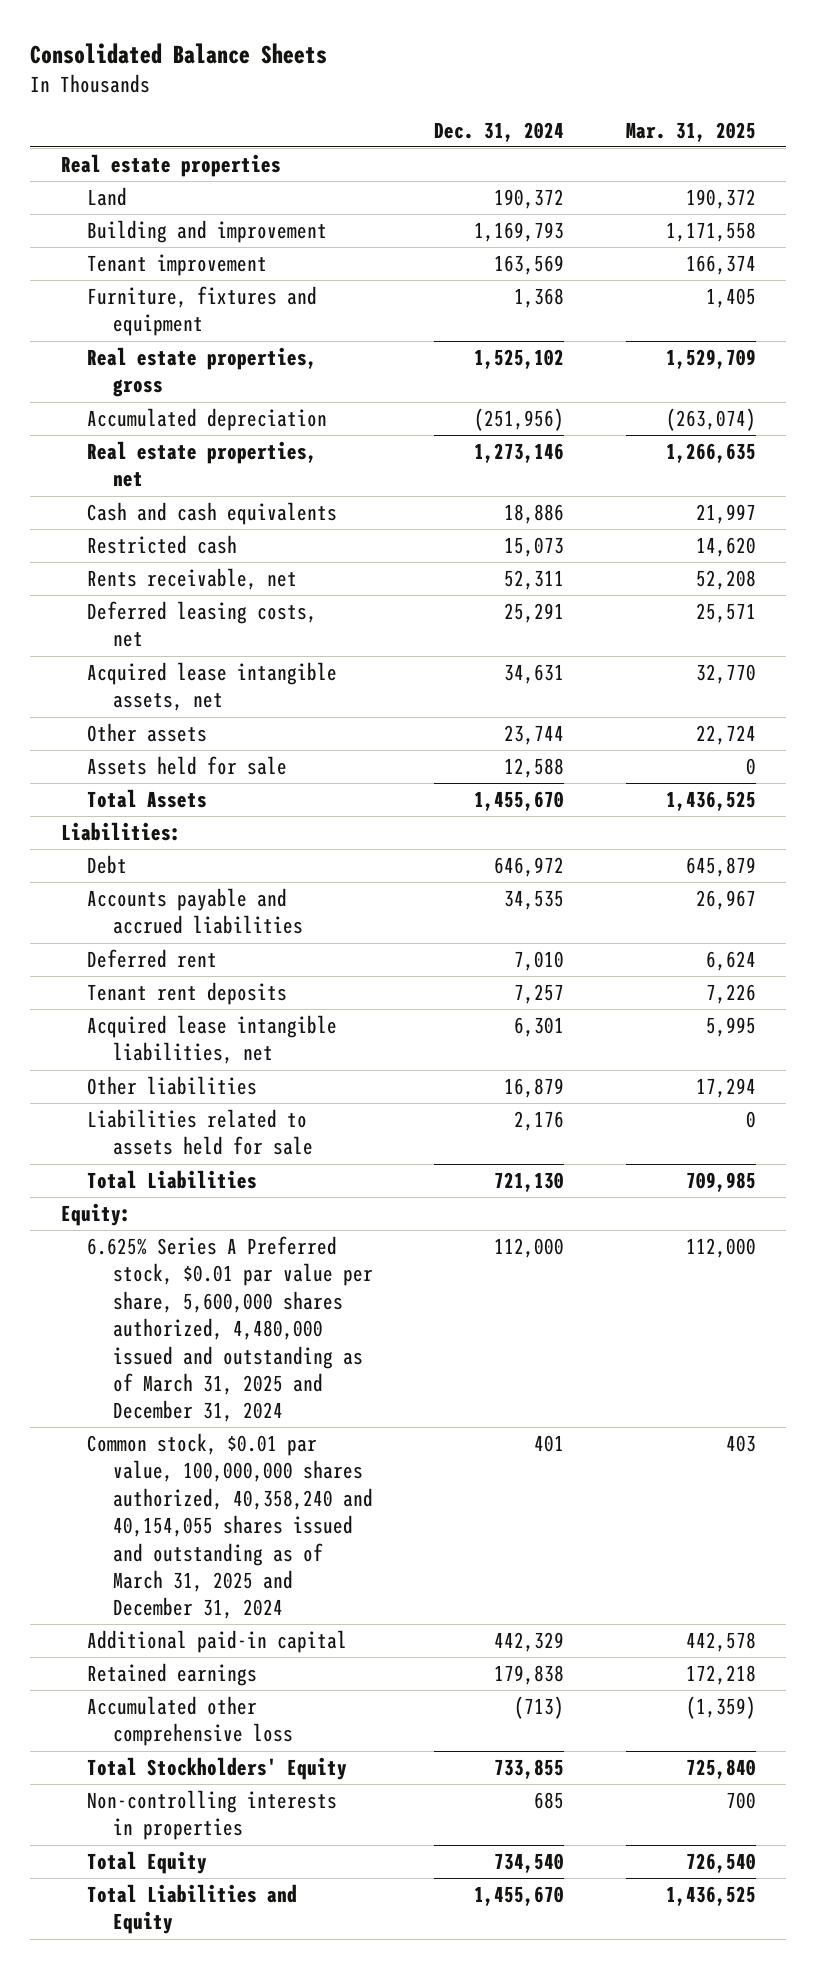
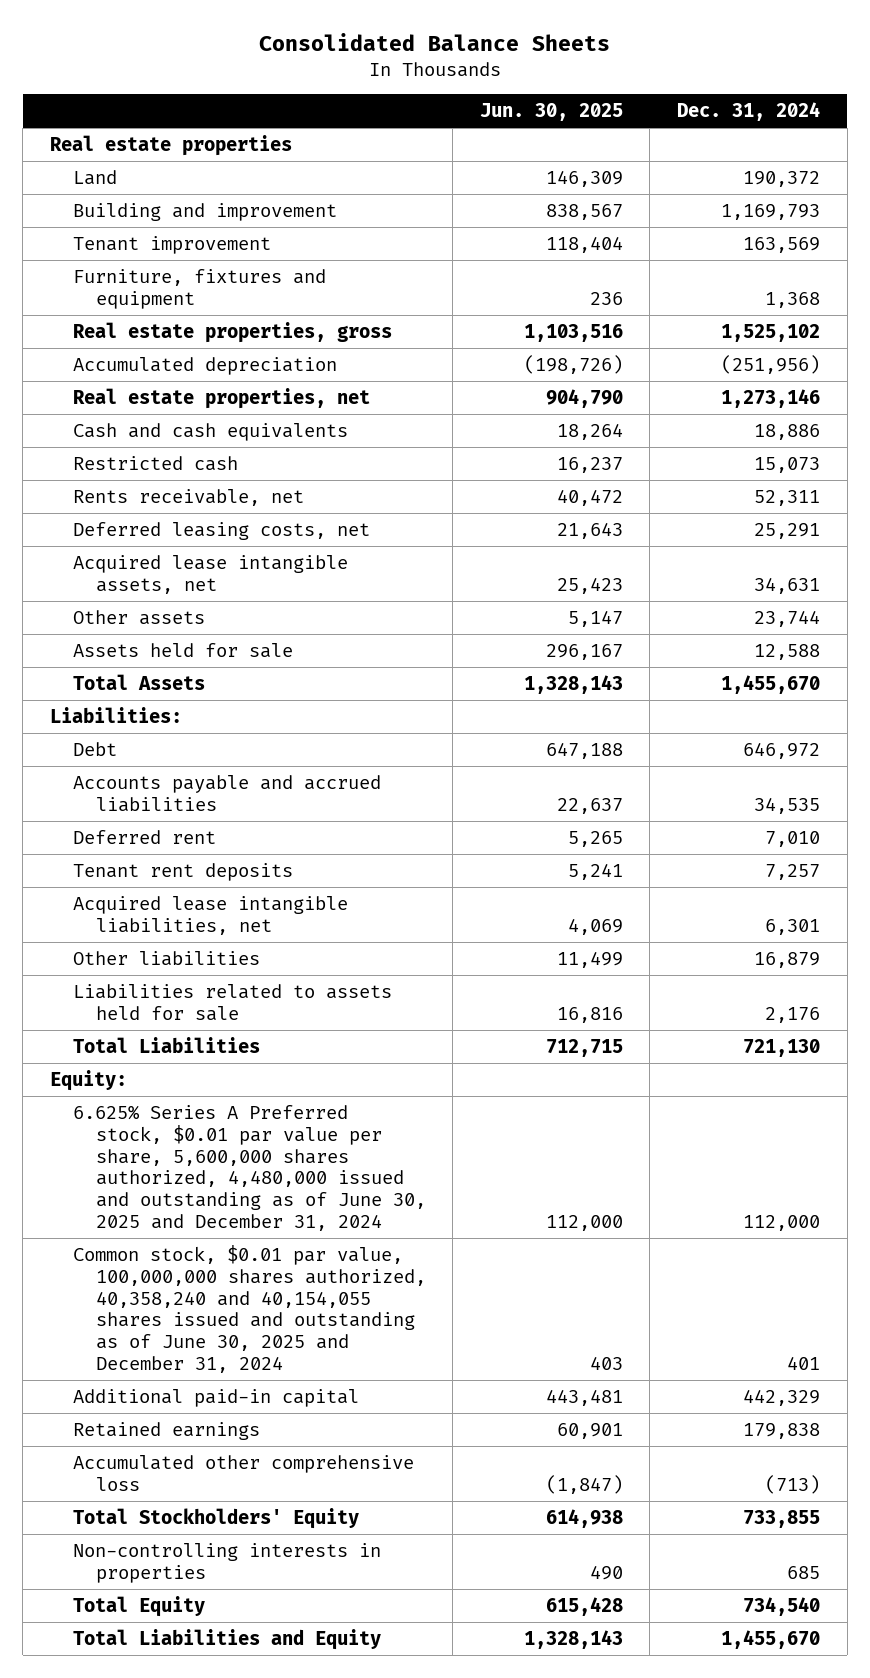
[625,121,756,142] Mar. 31, 2025 -> none
none -> [479,103,623,122] Jun. 30, 2025
[86,1236,373,1423] 6.625% Series A Preferred stock, $0.01 par value per share, 5,600,000 shares authorized, 4,480,000 issued and outstanding as of March 31, 2025 and December 31, 2024 -> [72,1104,426,1232] 6.625% Series A Preferred stock, $0.01 par value per share, 5,600,000 shares authorized, 4,480,000 issued and outstanding as of June 30, 2025 and December 31, 2024
[86,1433,373,1620] Common stock, $0.01 par value, 100,000,000 shares authorized, 40,358,240 and 40,154,055 shares issued and outstanding as of March 31, 2025 and December 31, 2024 -> [72,1244,426,1374] Common stock, $0.01 par value, 100,000,000 shares authorized, 40,358,240 and 40,154,055 shares issued and outstanding as of June 30, 2025 and December 31, 2024

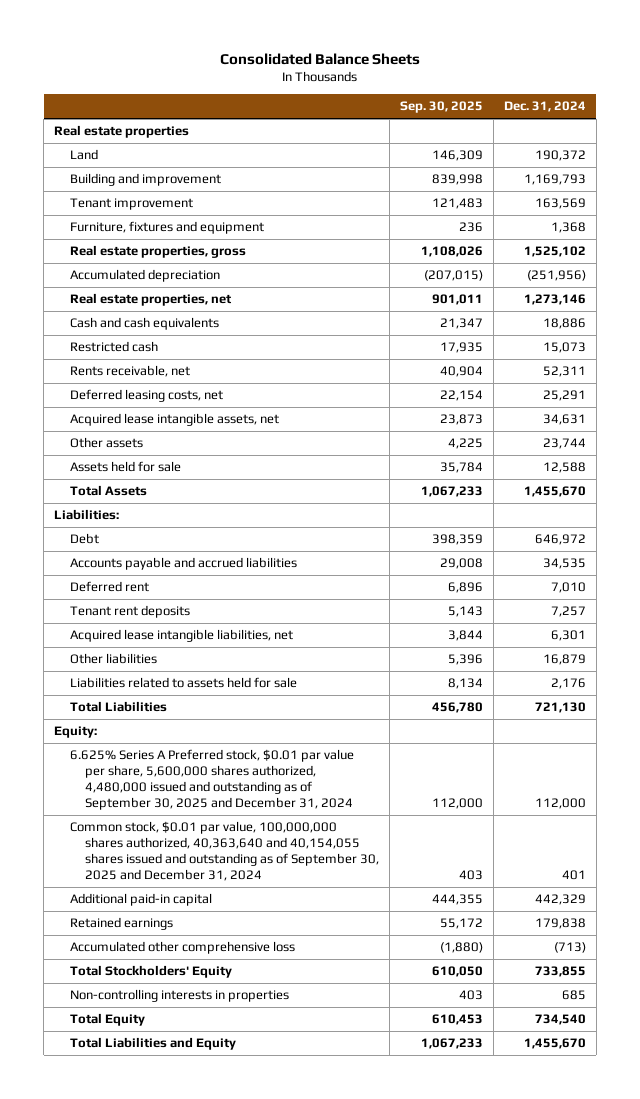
[479,103,623,122] Jun. 30, 2025 -> none
none -> [400,101,484,114] Sep. 30, 2025
[72,1104,426,1232] 6.625% Series A Preferred stock, $0.01 par value per share, 5,600,000 shares authorized, 4,480,000 issued and outstanding as of June 30, 2025 and December 31, 2024 -> [69,749,354,811] 6.625% Series A Preferred stock, $0.01 par value per share, 5,600,000 shares authorized, 4,480,000 issued and outstanding as of September 30, 2025 and December 31, 2024
[72,1244,426,1374] Common stock, $0.01 par value, 100,000,000 shares authorized, 40,358,240 and 40,154,055 shares issued and outstanding as of June 30, 2025 and December 31, 2024 -> [69,821,380,882] Common stock, $0.01 par value, 100,000,000 shares authorized, 40,363,640 and 40,154,055 shares issued and outstanding as of September 30, 2025 and December 31, 2024

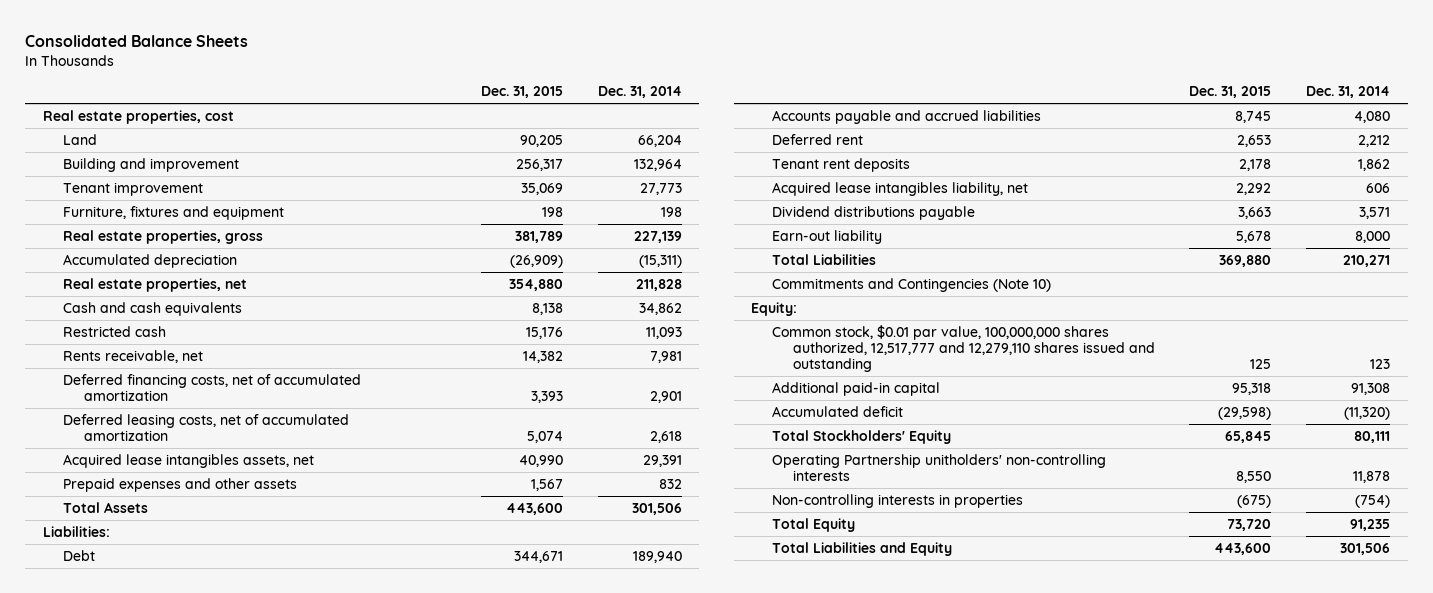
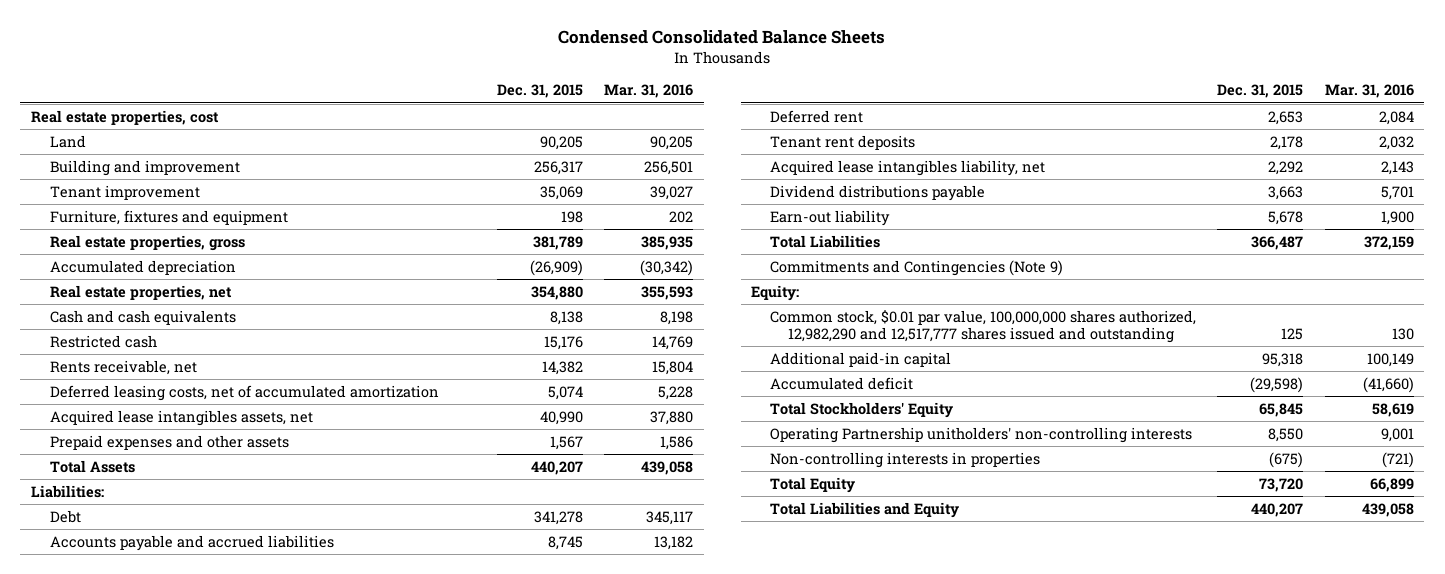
[25,34,249,47] Consolidated Balance Sheets -> [558,30,886,45] Condensed Consolidated Balance Sheets
[597,86,682,99] Dec. 31, 2014 -> none
none -> [604,84,694,99] Mar. 31, 2016
[63,373,362,401] Deferred financing costs, net of accumulated amortization -> none
[505,502,563,515] 443,600 -> [530,460,583,475] 440,207
[513,550,563,563] 344,671 -> [533,510,583,525] 341,278
[1219,254,1272,267] 369,880 -> [1251,235,1304,250] 366,487
[771,277,1051,292] Commitments and Contingencies (Note 10) -> [769,259,1063,276] Commitments and Contingencies (Note 9)
[771,324,1155,372] Common stock, $0.01 par value, 100,000,000 shares authorized, 12,517,777 and 12,279,110 shares issued and outstanding -> [769,309,1196,343] Common stock, $0.01 par value, 100,000,000 shares authorized, 12,982,290 and 12,517,777 shares issued and outstanding
[1214,542,1272,555] 443,600 -> [1251,502,1304,517] 440,207

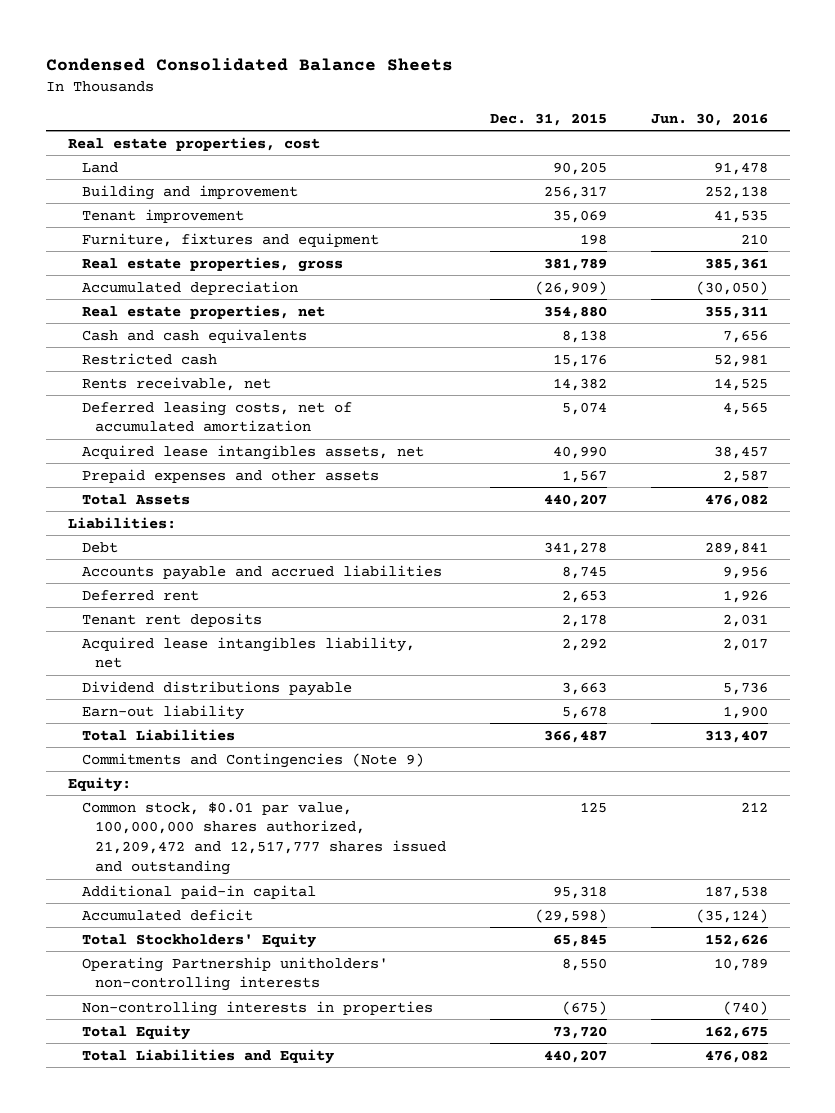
[604,84,694,99] Mar. 31, 2016 -> none
none -> [650,112,768,126] Jun. 30, 2016
[769,309,1196,343] Common stock, $0.01 par value, 100,000,000 shares authorized, 12,982,290 and 12,517,777 shares issued and outstanding -> [81,801,447,875] Common stock, $0.01 par value, 100,000,000 shares authorized, 21,209,472 and 12,517,777 shares issued and outstanding

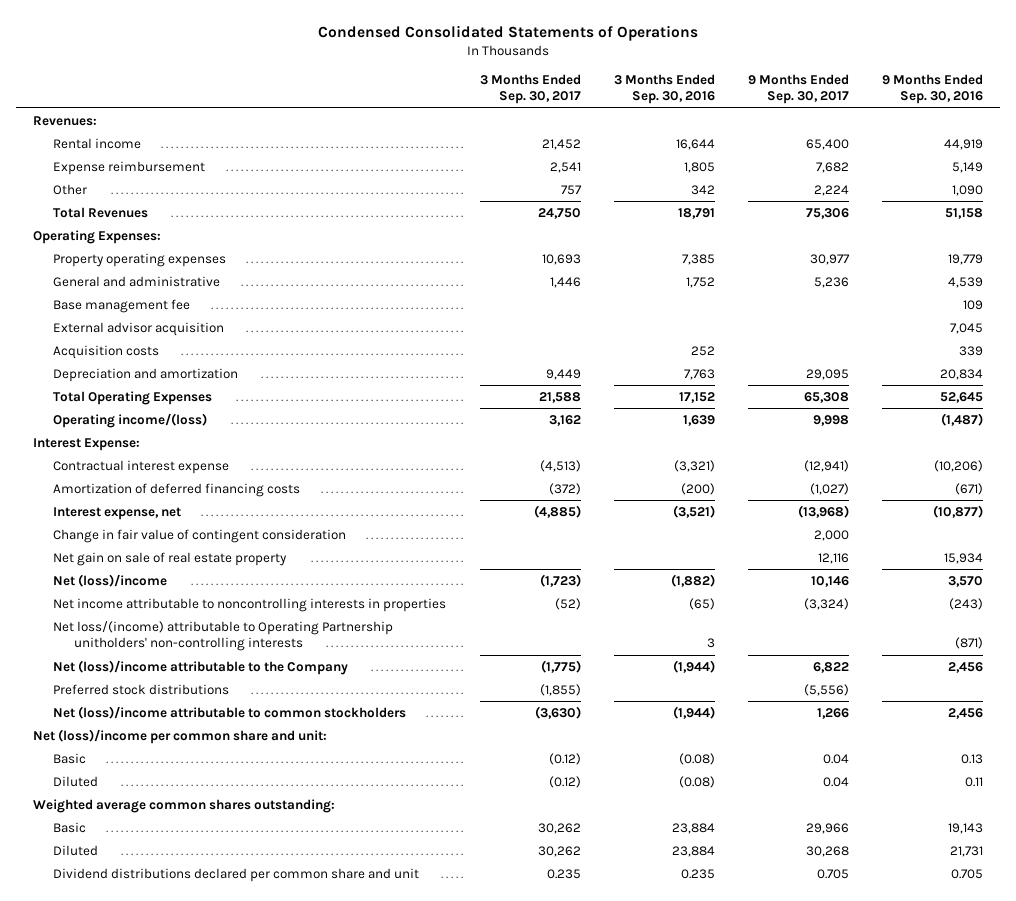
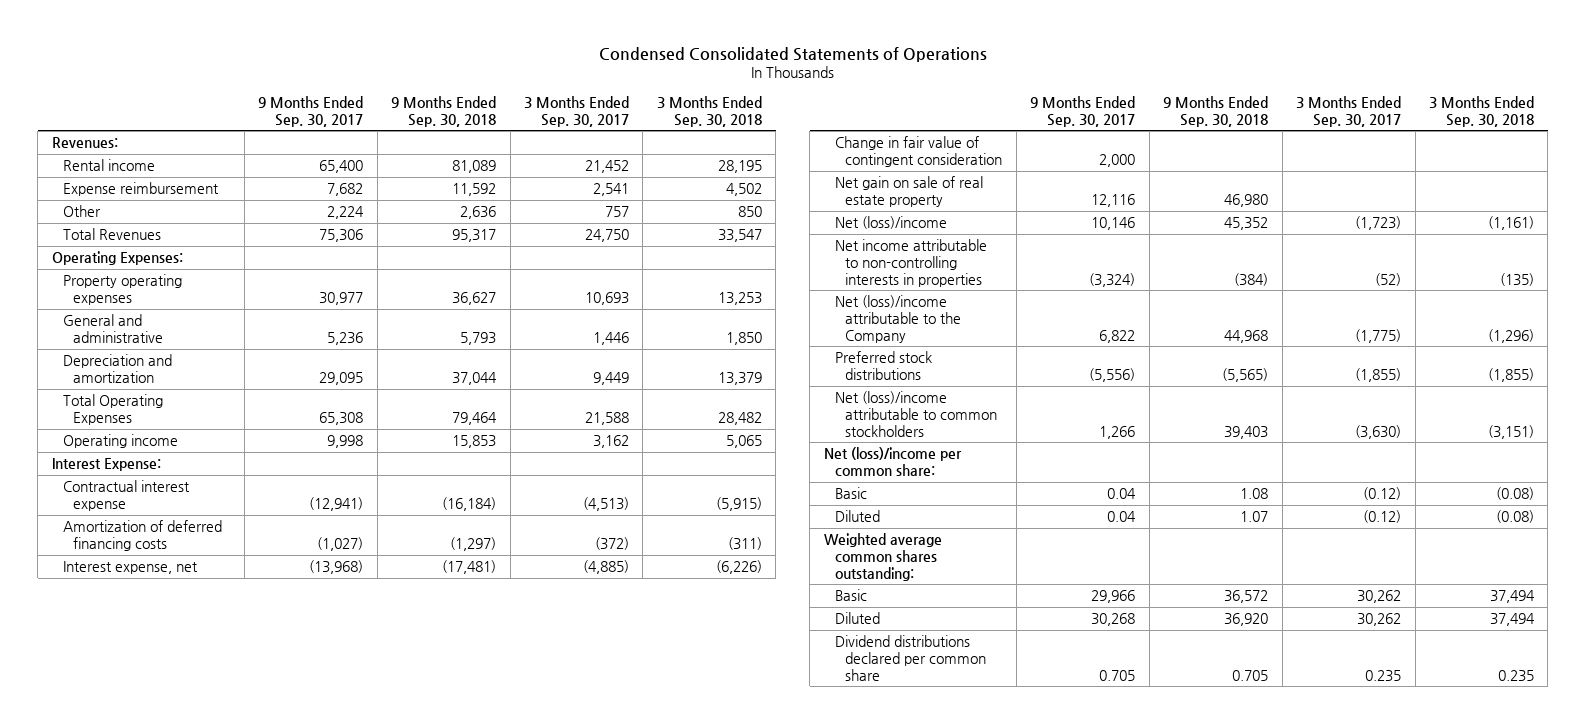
[613,73,715,105] 3 Months Ended Sep. 30, 2016 -> none
[882,73,984,105] 9 Months Ended Sep. 30, 2016 -> none
none -> [391,95,497,127] 9 Months Ended Sep. 30, 2018
none -> [656,95,762,127] 3 Months Ended Sep. 30, 2018
[53,298,191,313] Base management fee -> none
[53,321,225,336] External advisor acquisition -> none
[53,344,160,359] Acquisition costs -> none
[53,412,208,428] Operating income/(loss) -> [62,434,178,449] Operating income
[53,620,394,652] Net loss/(income) attributable to Operating Partnership unitholders' non-controlling interests -> none
[53,597,447,612] Net income attributable to noncontrolling interests in properties -> [834,239,987,287] Net income attributable to non-controlling interests in properties
[32,728,327,744] Net (loss)/income per common share and unit: -> [823,447,962,476] Net (loss)/income per common share:
[53,867,420,882] Dividend distributions declared per common share and unit -> [834,635,987,681] Dividend distributions declared per common share

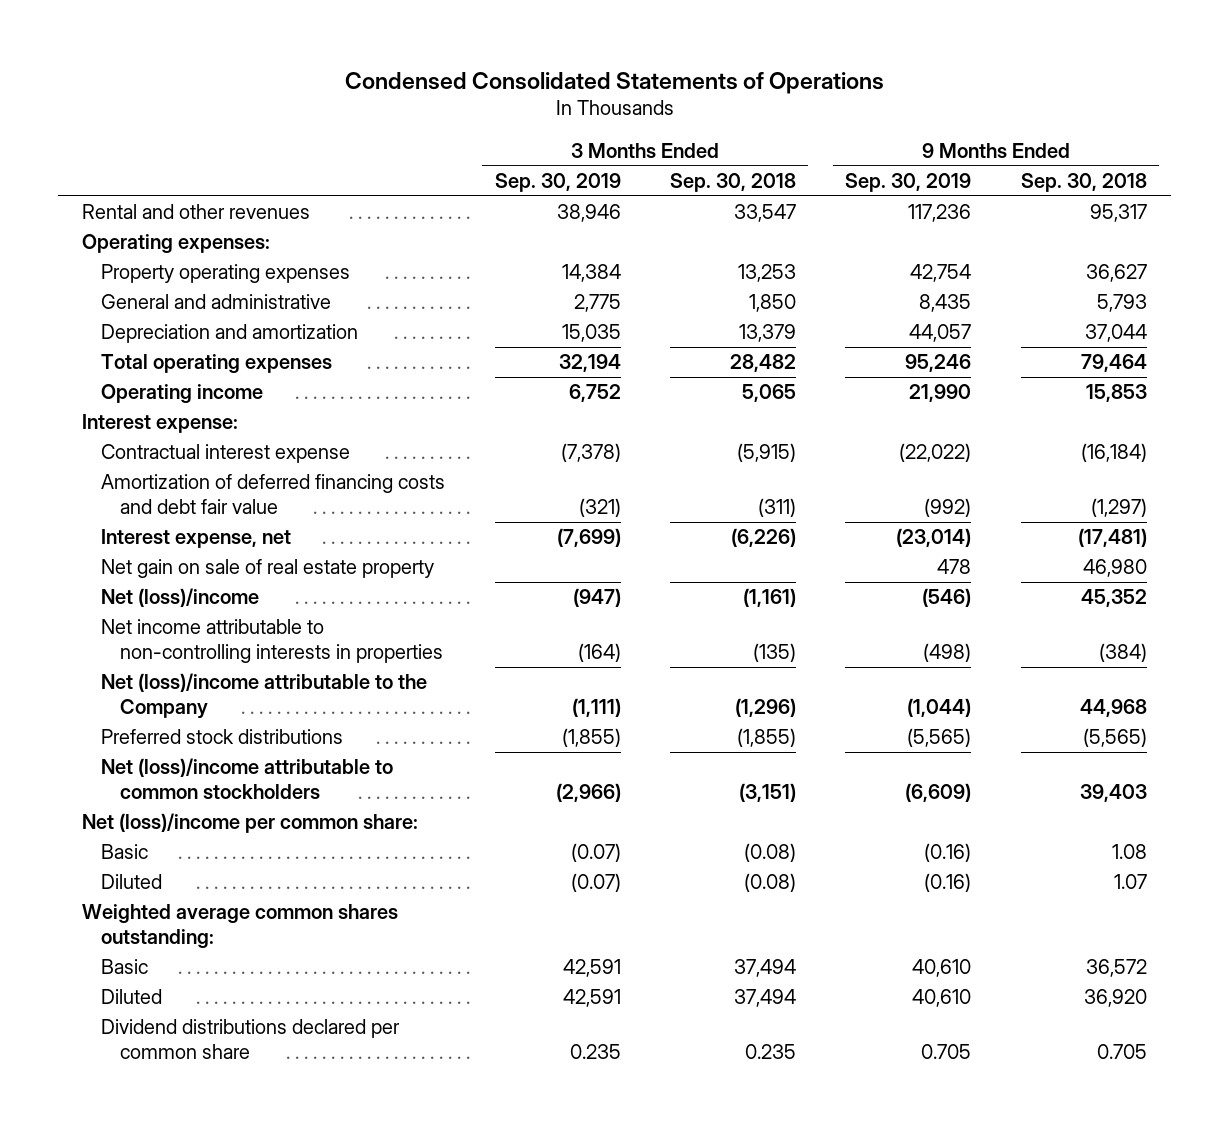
[258,95,364,127] 9 Months Ended Sep. 30, 2017 -> none
[524,95,630,127] 3 Months Ended Sep. 30, 2017 -> none
none -> [494,172,621,192] Sep. 30, 2019
none -> [845,172,972,192] Sep. 30, 2019
[51,137,118,149] Revenues: -> none
[62,159,155,172] Rental income -> none
[62,182,219,197] Expense reimbursement -> none
[62,205,101,218] Other -> none
[62,228,161,241] Total Revenues -> [82,204,311,220] Rental and other revenues
[51,251,183,266] Operating Expenses: -> [82,234,271,254] Operating expenses:
[62,394,163,425] Total Operating Expenses -> [101,354,333,374] Total operating expenses
[51,458,161,472] Interest Expense: -> [82,414,239,434] Interest expense:
[62,520,222,551] Amortization of deferred financing costs -> [101,474,446,514] Amortization of deferred financing costs and debt fair value
[834,136,1003,167] Change in fair value of contingent consideration -> none

